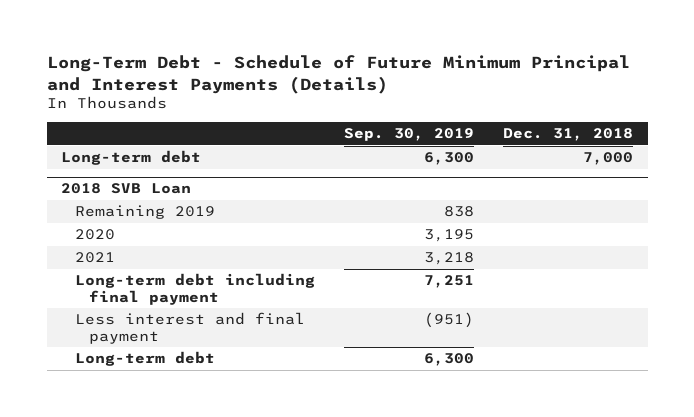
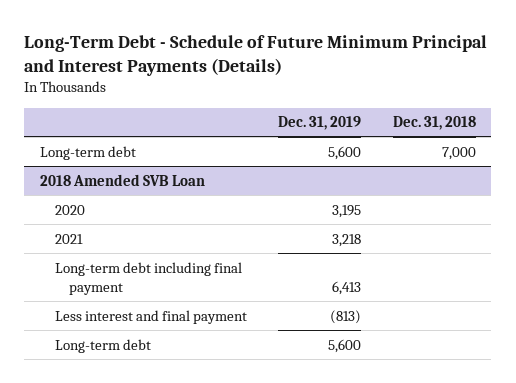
[344,128,475,142] Sep. 30, 2019 -> none
none -> [278,116,362,131] Dec. 31, 2019
[75,205,216,220] Remaining 2019 -> none
[61,183,192,195] 2018 SVB Loan -> [40,173,206,186] 2018 Amended SVB Loan

